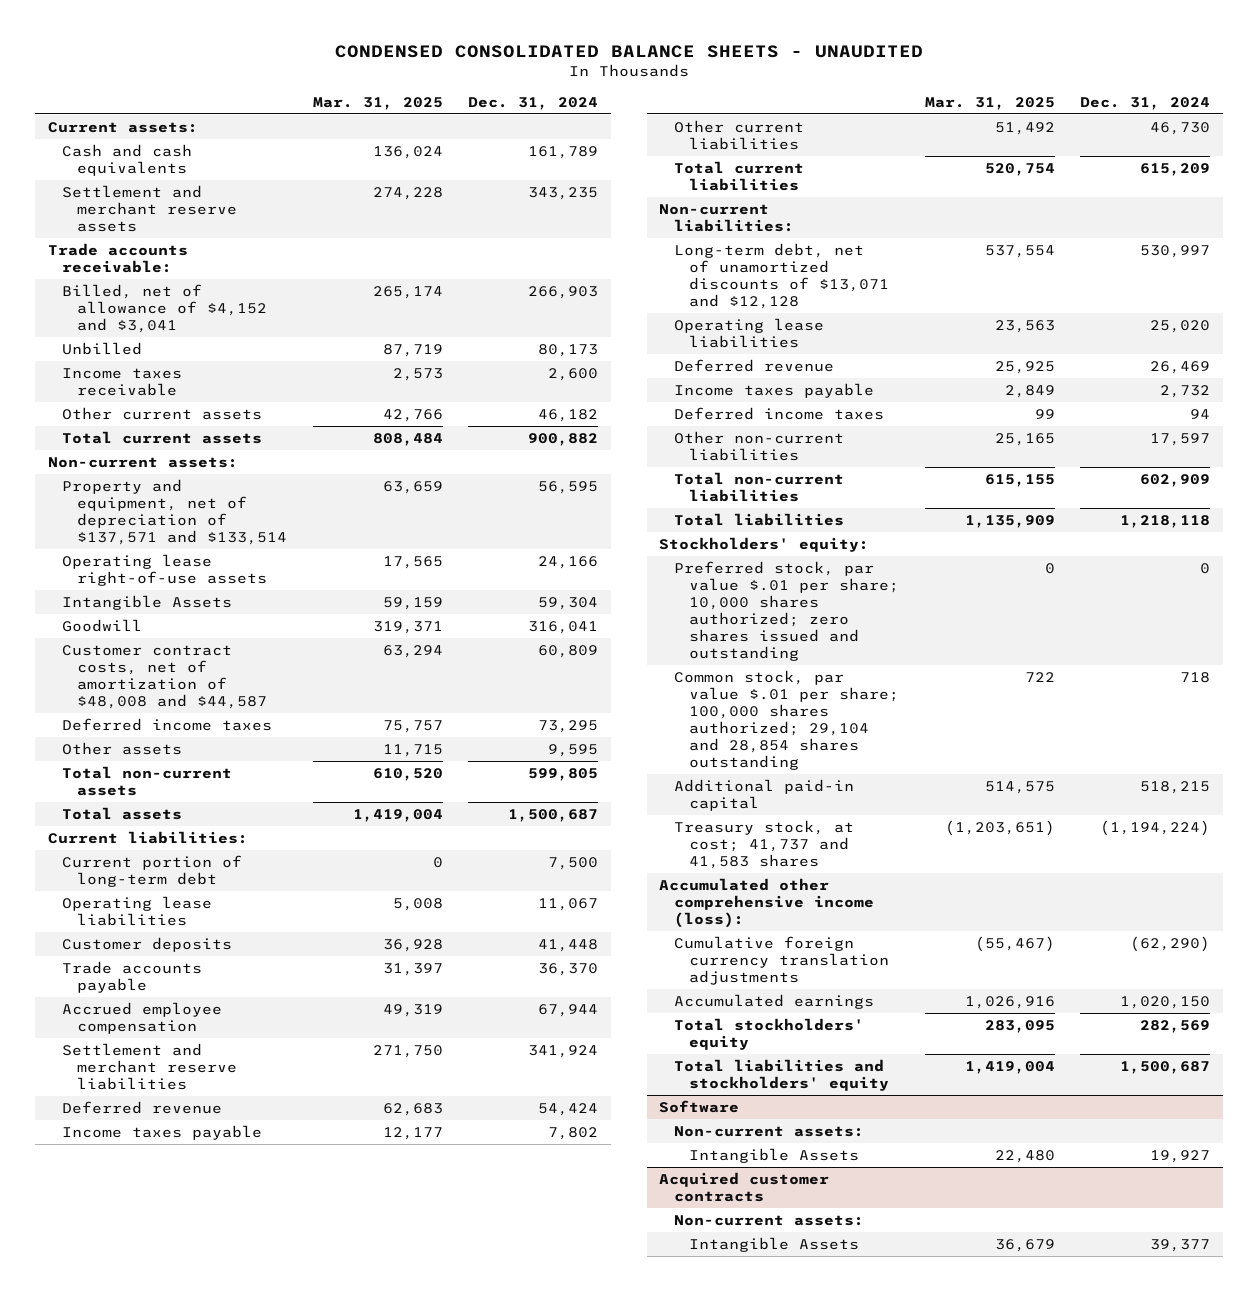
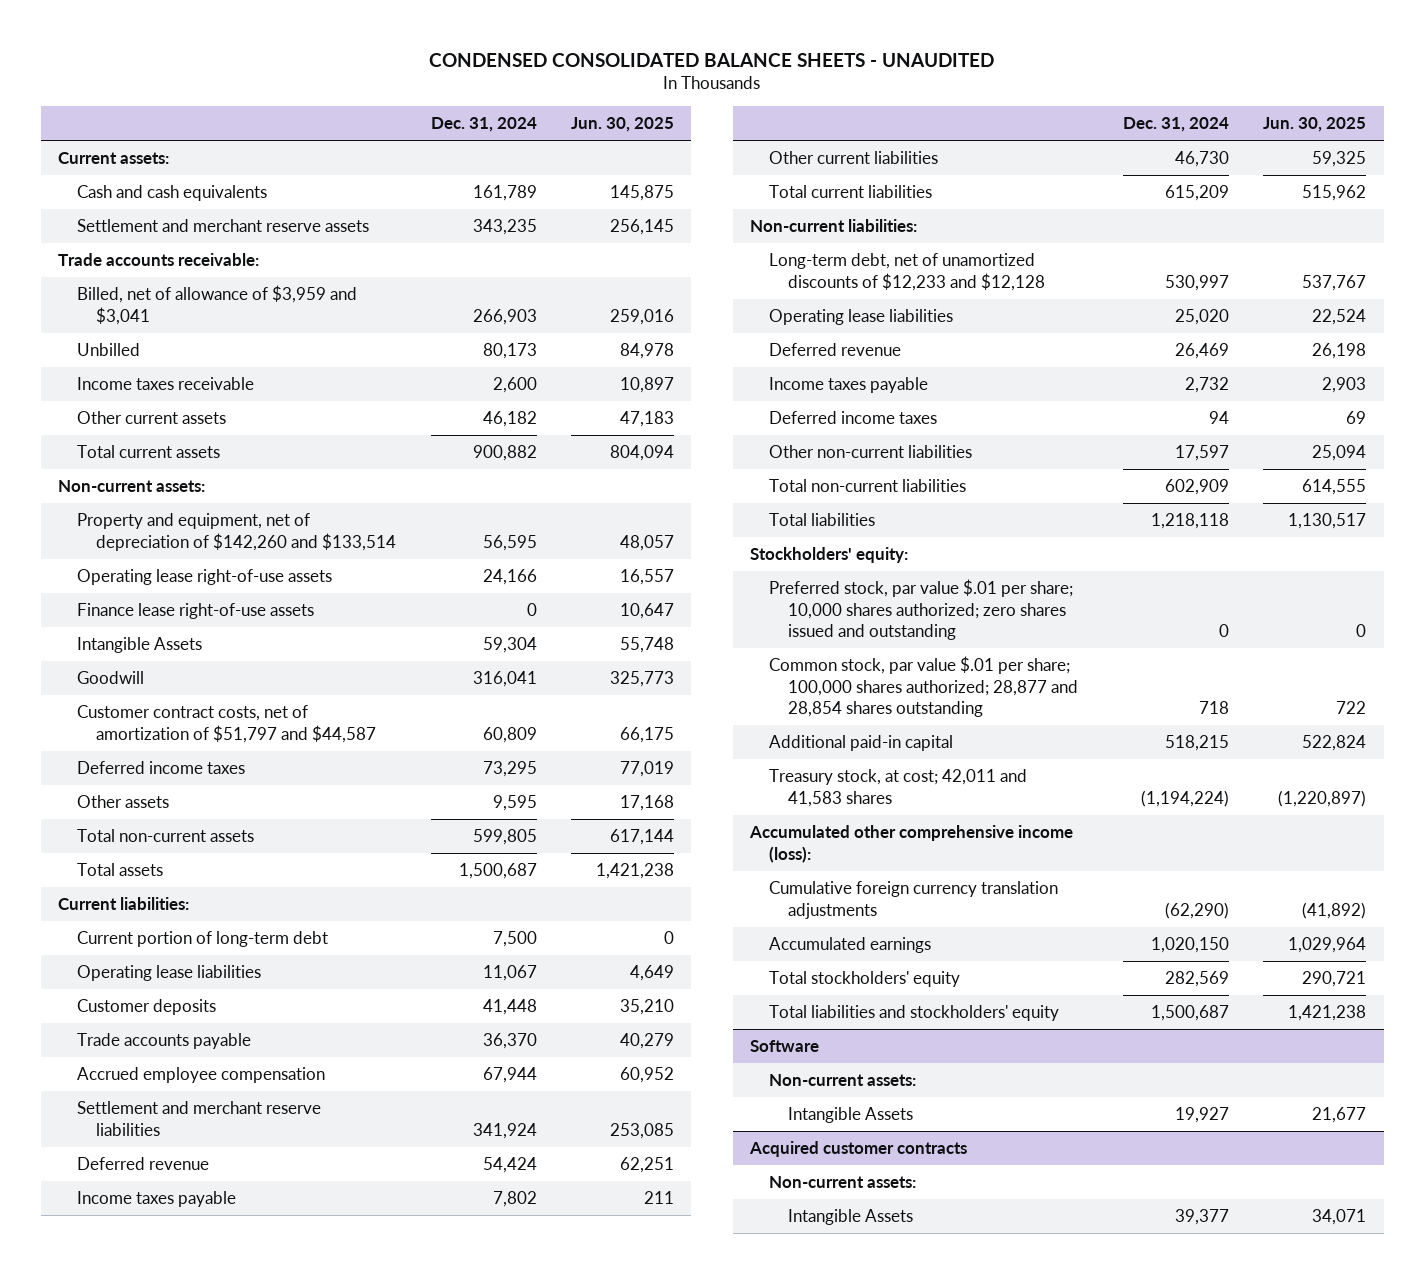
[312,97,443,111] Mar. 31, 2025 -> none
none -> [571,117,675,133] Jun. 30, 2025
[62,283,268,333] Billed, net of allowance of $4,152 and $3,041 -> [76,285,357,325] Billed, net of allowance of $3,959 and $3,041
[62,478,288,545] Property and equipment, net of depreciation of $137,571 and $133,514 -> [76,513,396,551] Property and equipment, net of depreciation of $142,260 and $133,514
none -> [76,603,314,620] Finance lease right-of-use assets
[62,644,268,709] Customer contract costs, net of amortization of $48,008 and $44,587 -> [76,705,376,743] Customer contract costs, net of amortization of $51,797 and $44,587
[674,242,890,309] Long-term debt, net of unamortized discounts of $13,071 and $12,128 -> [769,253,1046,291] Long-term debt, net of unamortized discounts of $12,233 and $12,128
[674,669,900,770] Common stock, par value $.01 per share; 100,000 shares authorized; 29,104 and 28,854 shares outstanding -> [769,656,1079,718] Common stock, par value $.01 per share; 100,000 shares authorized; 28,877 and 28,854 shares outstanding
[674,819,855,869] Treasury stock, at cost; 41,737 and 41,583 shares -> [769,769,1028,807] Treasury stock, at cost; 42,011 and 41,583 shares

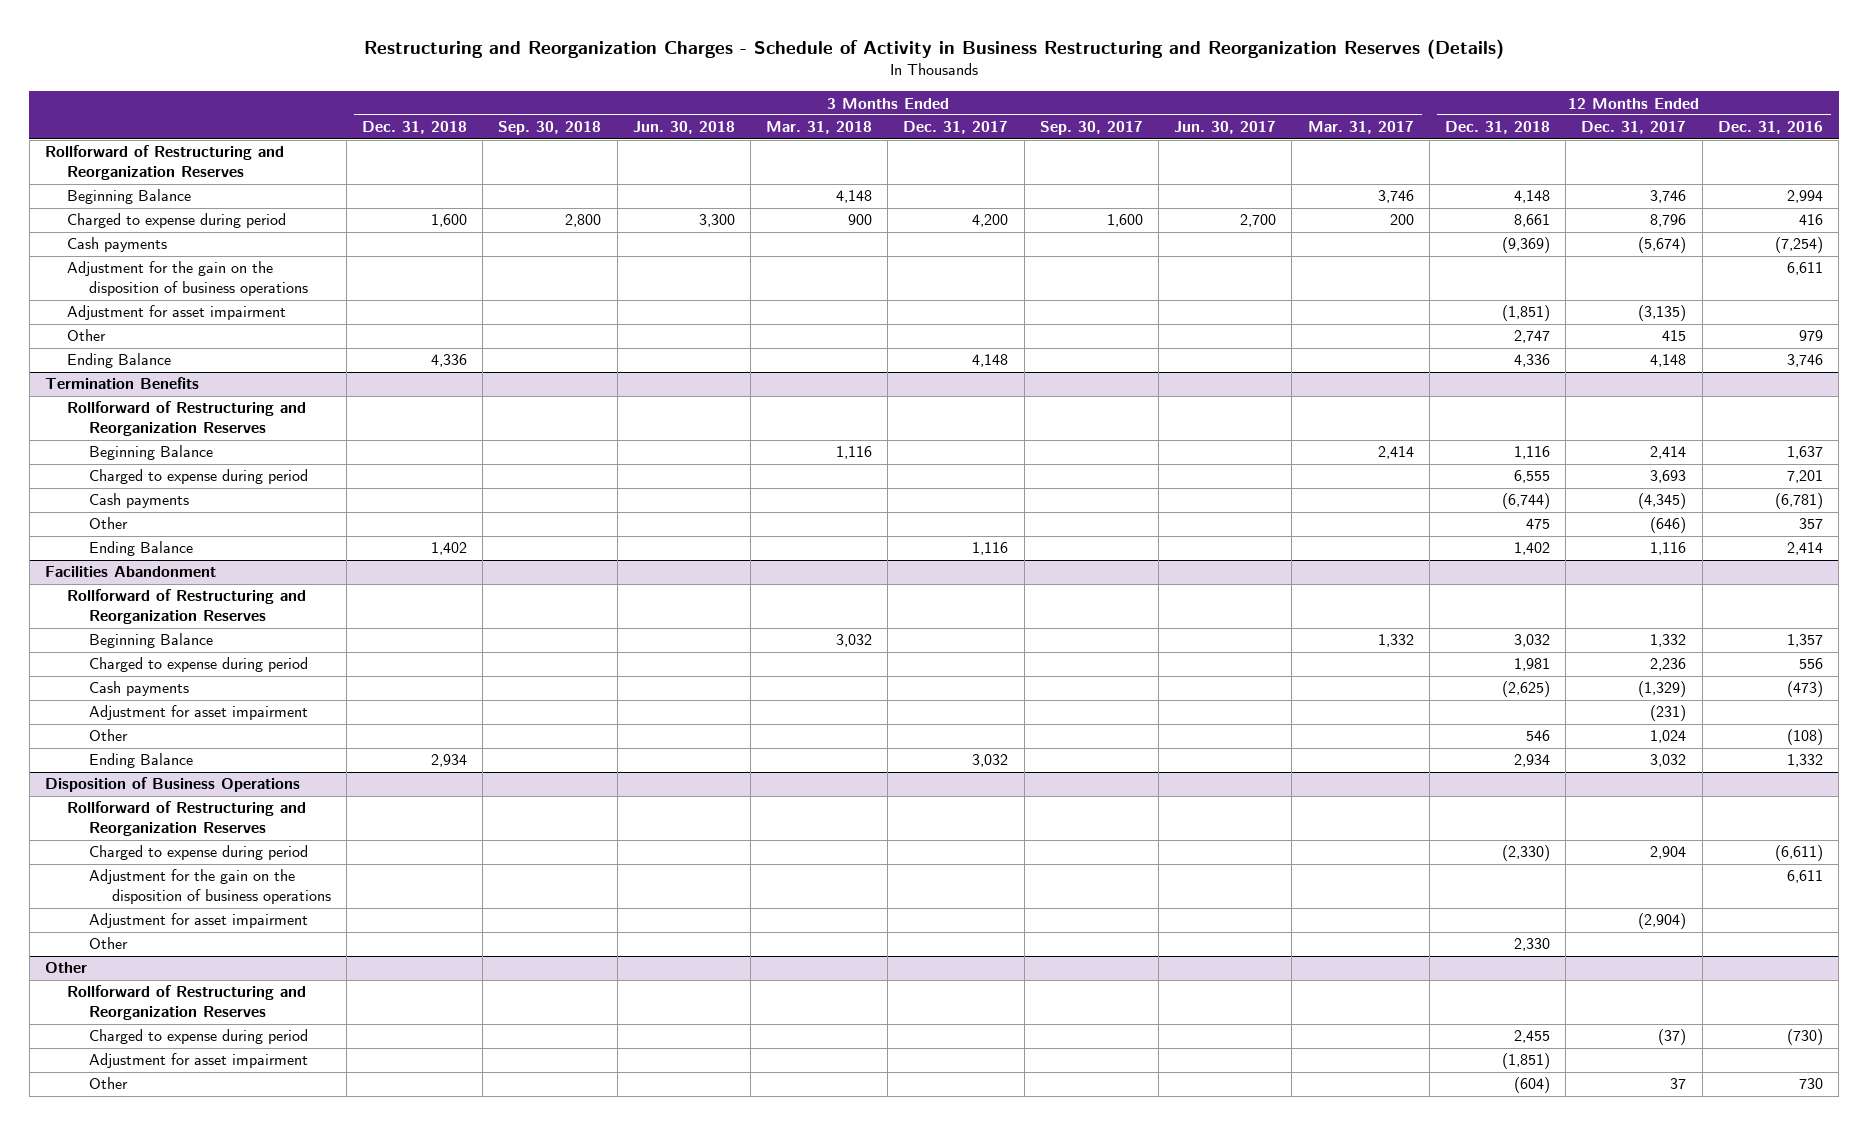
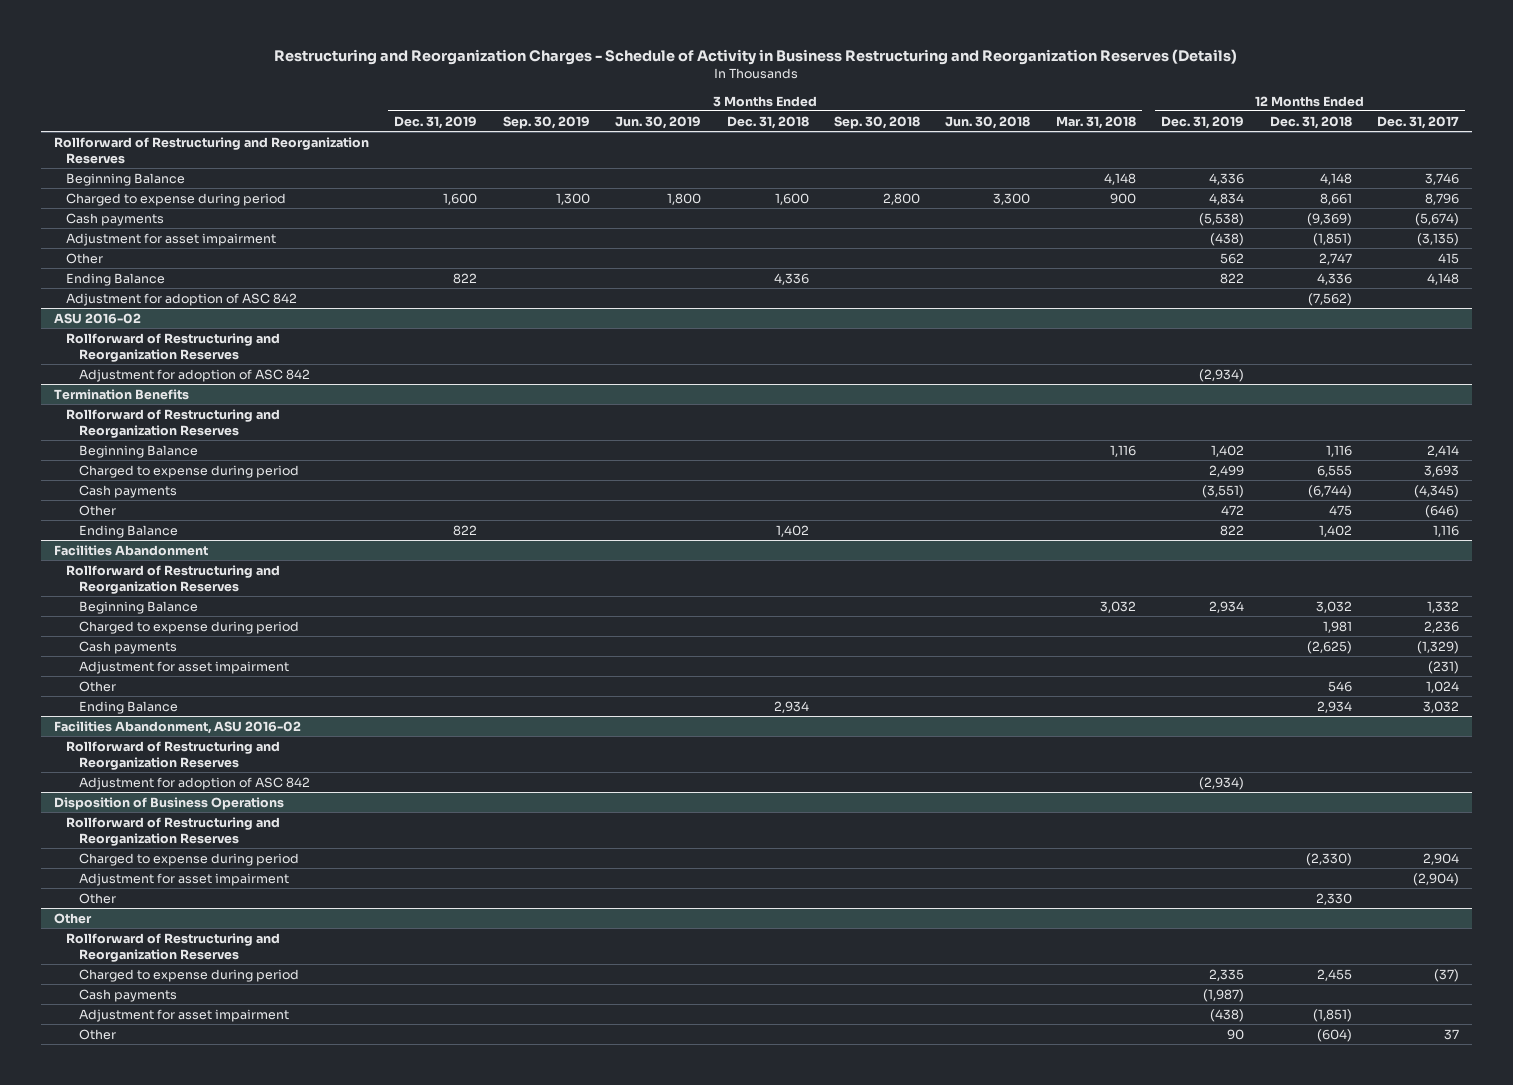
[903,121,1009,135] Dec. 31, 2017 -> none
[1039,121,1143,136] Sep. 30, 2017 -> none
[1174,121,1277,135] Jun. 30, 2017 -> none
[1307,121,1414,135] Mar. 31, 2017 -> none
[1717,121,1823,135] Dec. 31, 2016 -> none
none -> [394,115,478,129] Dec. 31, 2019
none -> [502,115,590,129] Sep. 30, 2019
none -> [615,115,702,129] Jun. 30, 2019
none -> [1161,115,1245,129] Dec. 31, 2019
[67,261,309,297] Adjustment for the gain on the disposition of business operations -> none
none -> [66,292,298,306] Adjustment for adoption of ASC 842
none -> [53,312,141,324] ASU 2016-02
none -> [66,332,281,362] Rollforward of Restructuring and Reorganization Reserves
none -> [78,368,310,382] Adjustment for adoption of ASC 842
none -> [53,720,301,734] Facilities Abandonment, ASU 2016-02
none -> [66,740,281,770] Rollforward of Restructuring and Reorganization Reserves
none -> [78,776,310,790] Adjustment for adoption of ASC 842
[89,869,331,905] Adjustment for the gain on the disposition of business operations -> none
none -> [78,988,177,1002] Cash payments

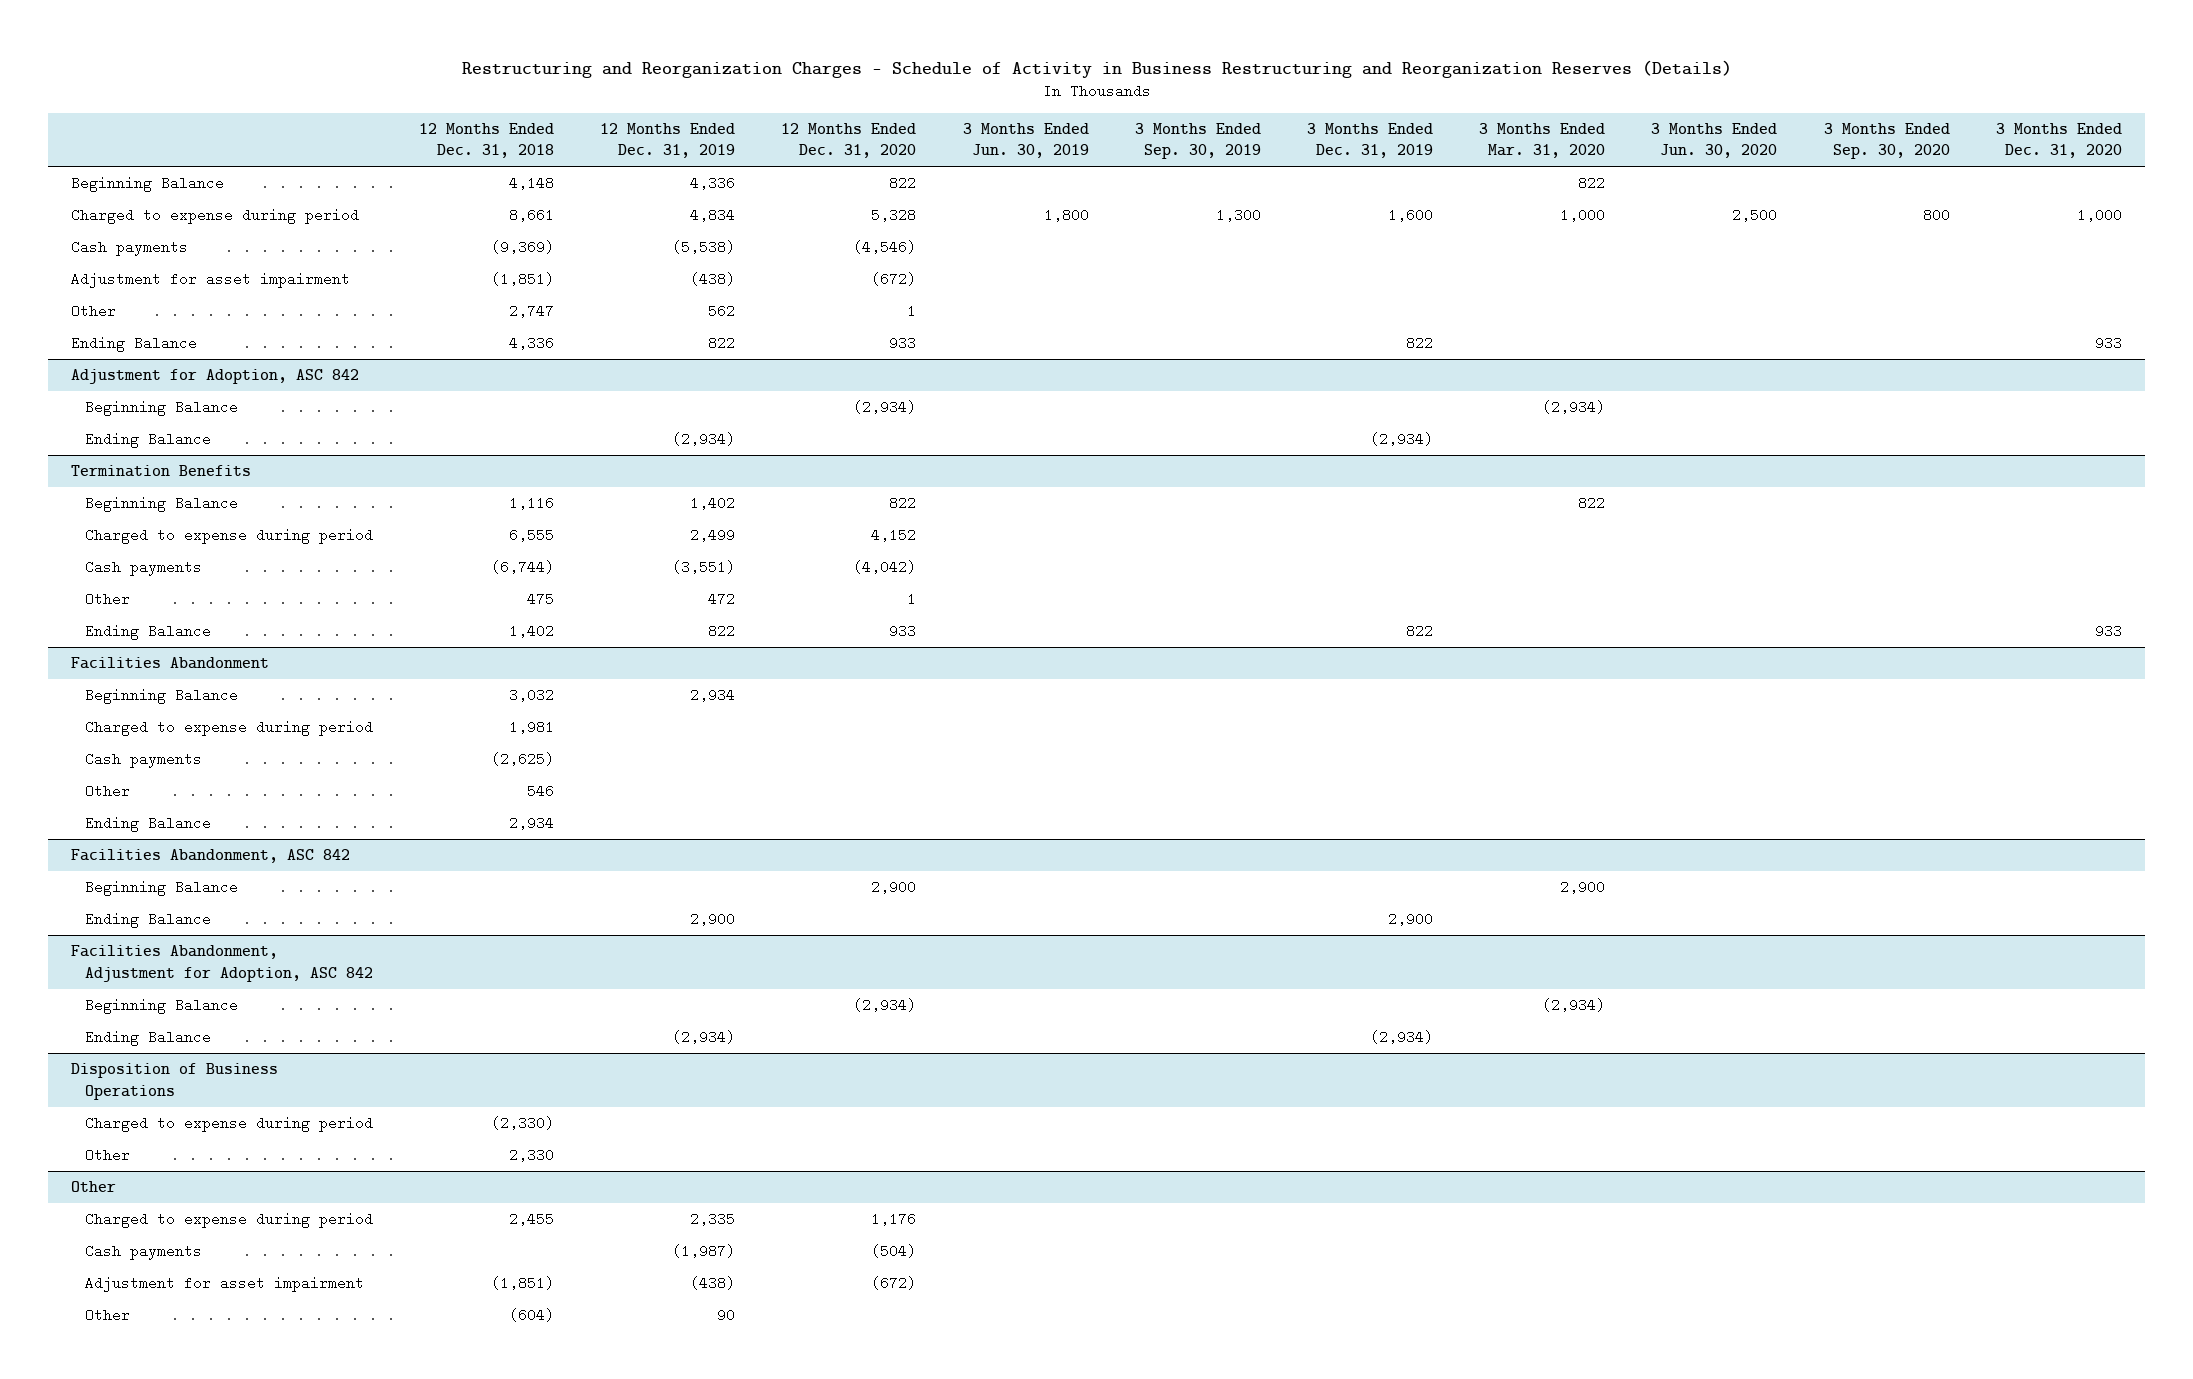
[726,115,809,129] Dec. 31, 2018 -> none
[833,115,920,129] Sep. 30, 2018 -> none
[945,115,1031,129] Jun. 30, 2018 -> none
[1055,115,1136,129] Mar. 31, 2018 -> none
[1377,115,1460,129] Dec. 31, 2017 -> none
none -> [781,122,917,159] 12 Months Ended Dec. 31, 2020
none -> [1479,122,1606,159] 3 Months Ended Mar. 31, 2020
none -> [1651,122,1778,159] 3 Months Ended Jun. 30, 2020
none -> [1823,122,1950,160] 3 Months Ended Sep. 30, 2020
none -> [1995,122,2122,159] 3 Months Ended Dec. 31, 2020
[53,136,369,164] Rollforward of Restructuring and Reorganization Reserves -> none
[66,292,298,306] Adjustment for adoption of ASC 842 -> none
[53,312,141,324] ASU 2016-02 -> none
[66,332,281,362] Rollforward of Restructuring and Reorganization Reserves -> none
[78,368,310,382] Adjustment for adoption of ASC 842 -> none
none -> [71,369,360,385] Adjustment for Adoption, ASC 842
none -> [84,400,238,417] Beginning Balance
none -> [84,432,211,449] Ending Balance
[66,408,281,438] Rollforward of Restructuring and Reorganization Reserves -> none
[66,564,281,594] Rollforward of Restructuring and Reorganization Reserves -> none
[78,660,289,674] Adjustment for asset impairment -> none
[53,720,301,734] Facilities Abandonment, ASU 2016-02 -> none
[66,740,281,770] Rollforward of Restructuring and Reorganization Reserves -> none
[78,776,310,790] Adjustment for adoption of ASC 842 -> none
none -> [71,849,351,864] Facilities Abandonment, ASC 842
none -> [84,880,238,897] Beginning Balance
none -> [84,912,211,929] Ending Balance
none -> [71,945,373,982] Facilities Abandonment, Adjustment for Adoption, ASC 842
none -> [84,998,238,1015] Beginning Balance
none -> [84,1030,211,1047] Ending Balance
[66,816,281,846] Rollforward of Restructuring and Reorganization Reserves -> none
[78,872,289,886] Adjustment for asset impairment -> none
[66,932,281,962] Rollforward of Restructuring and Reorganization Reserves -> none

